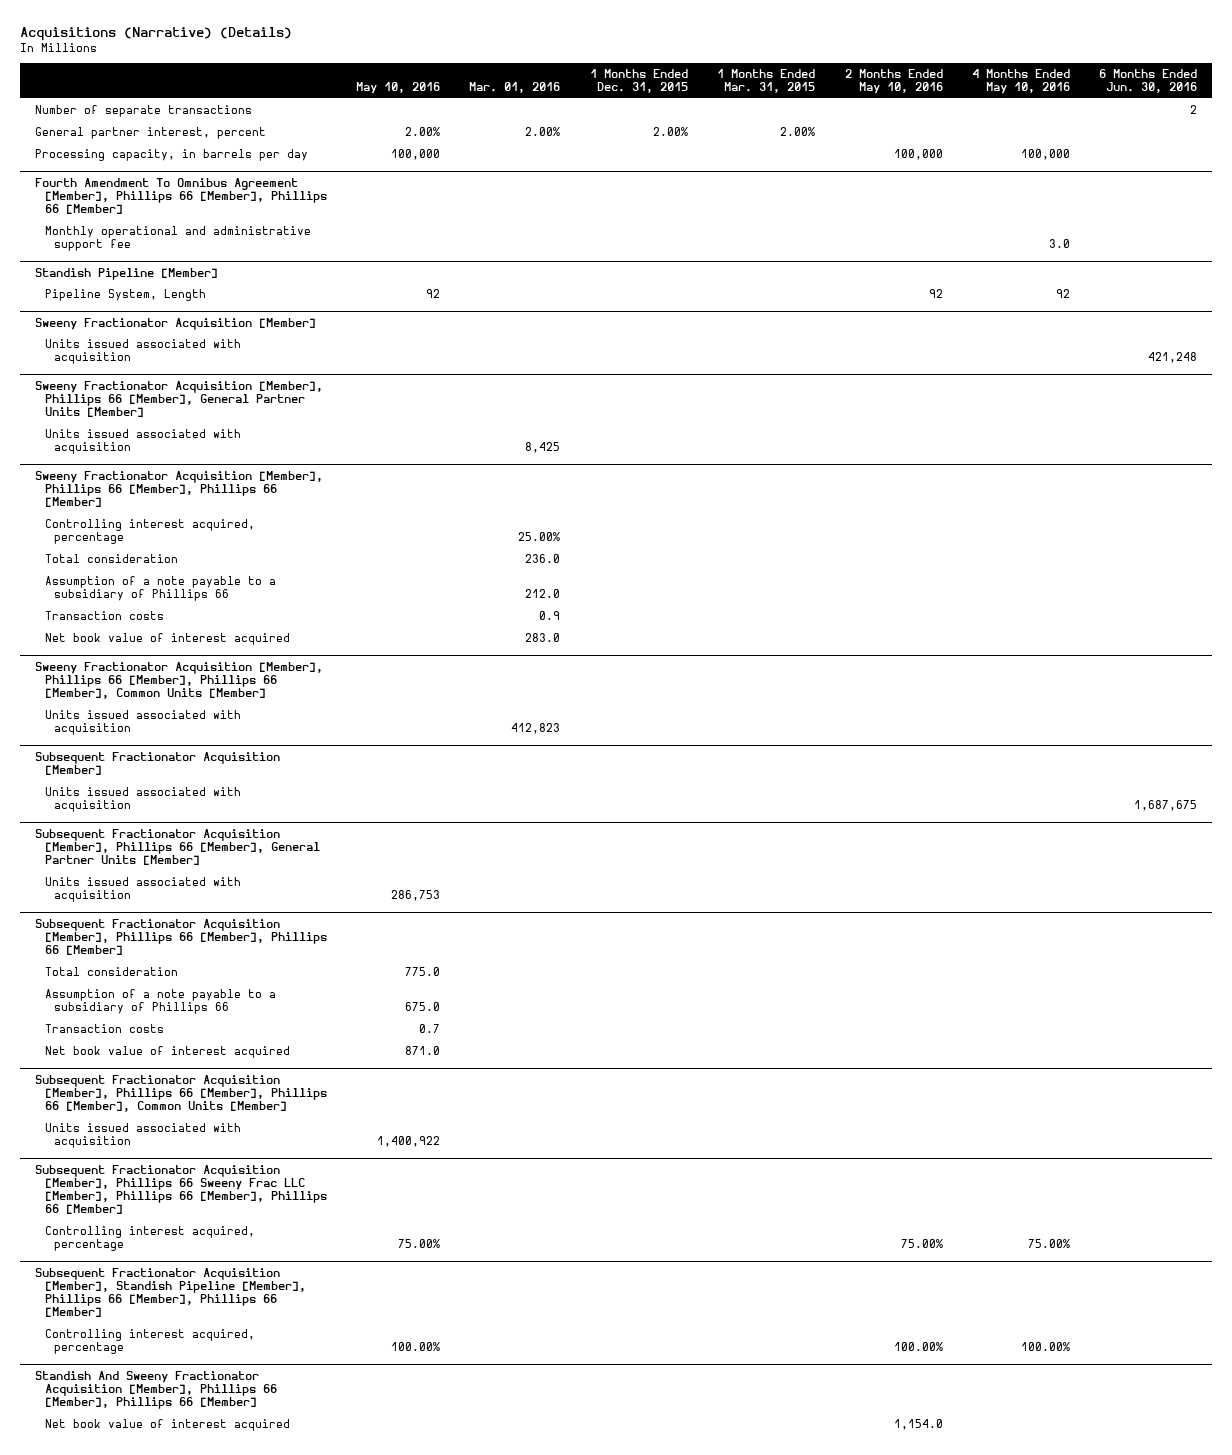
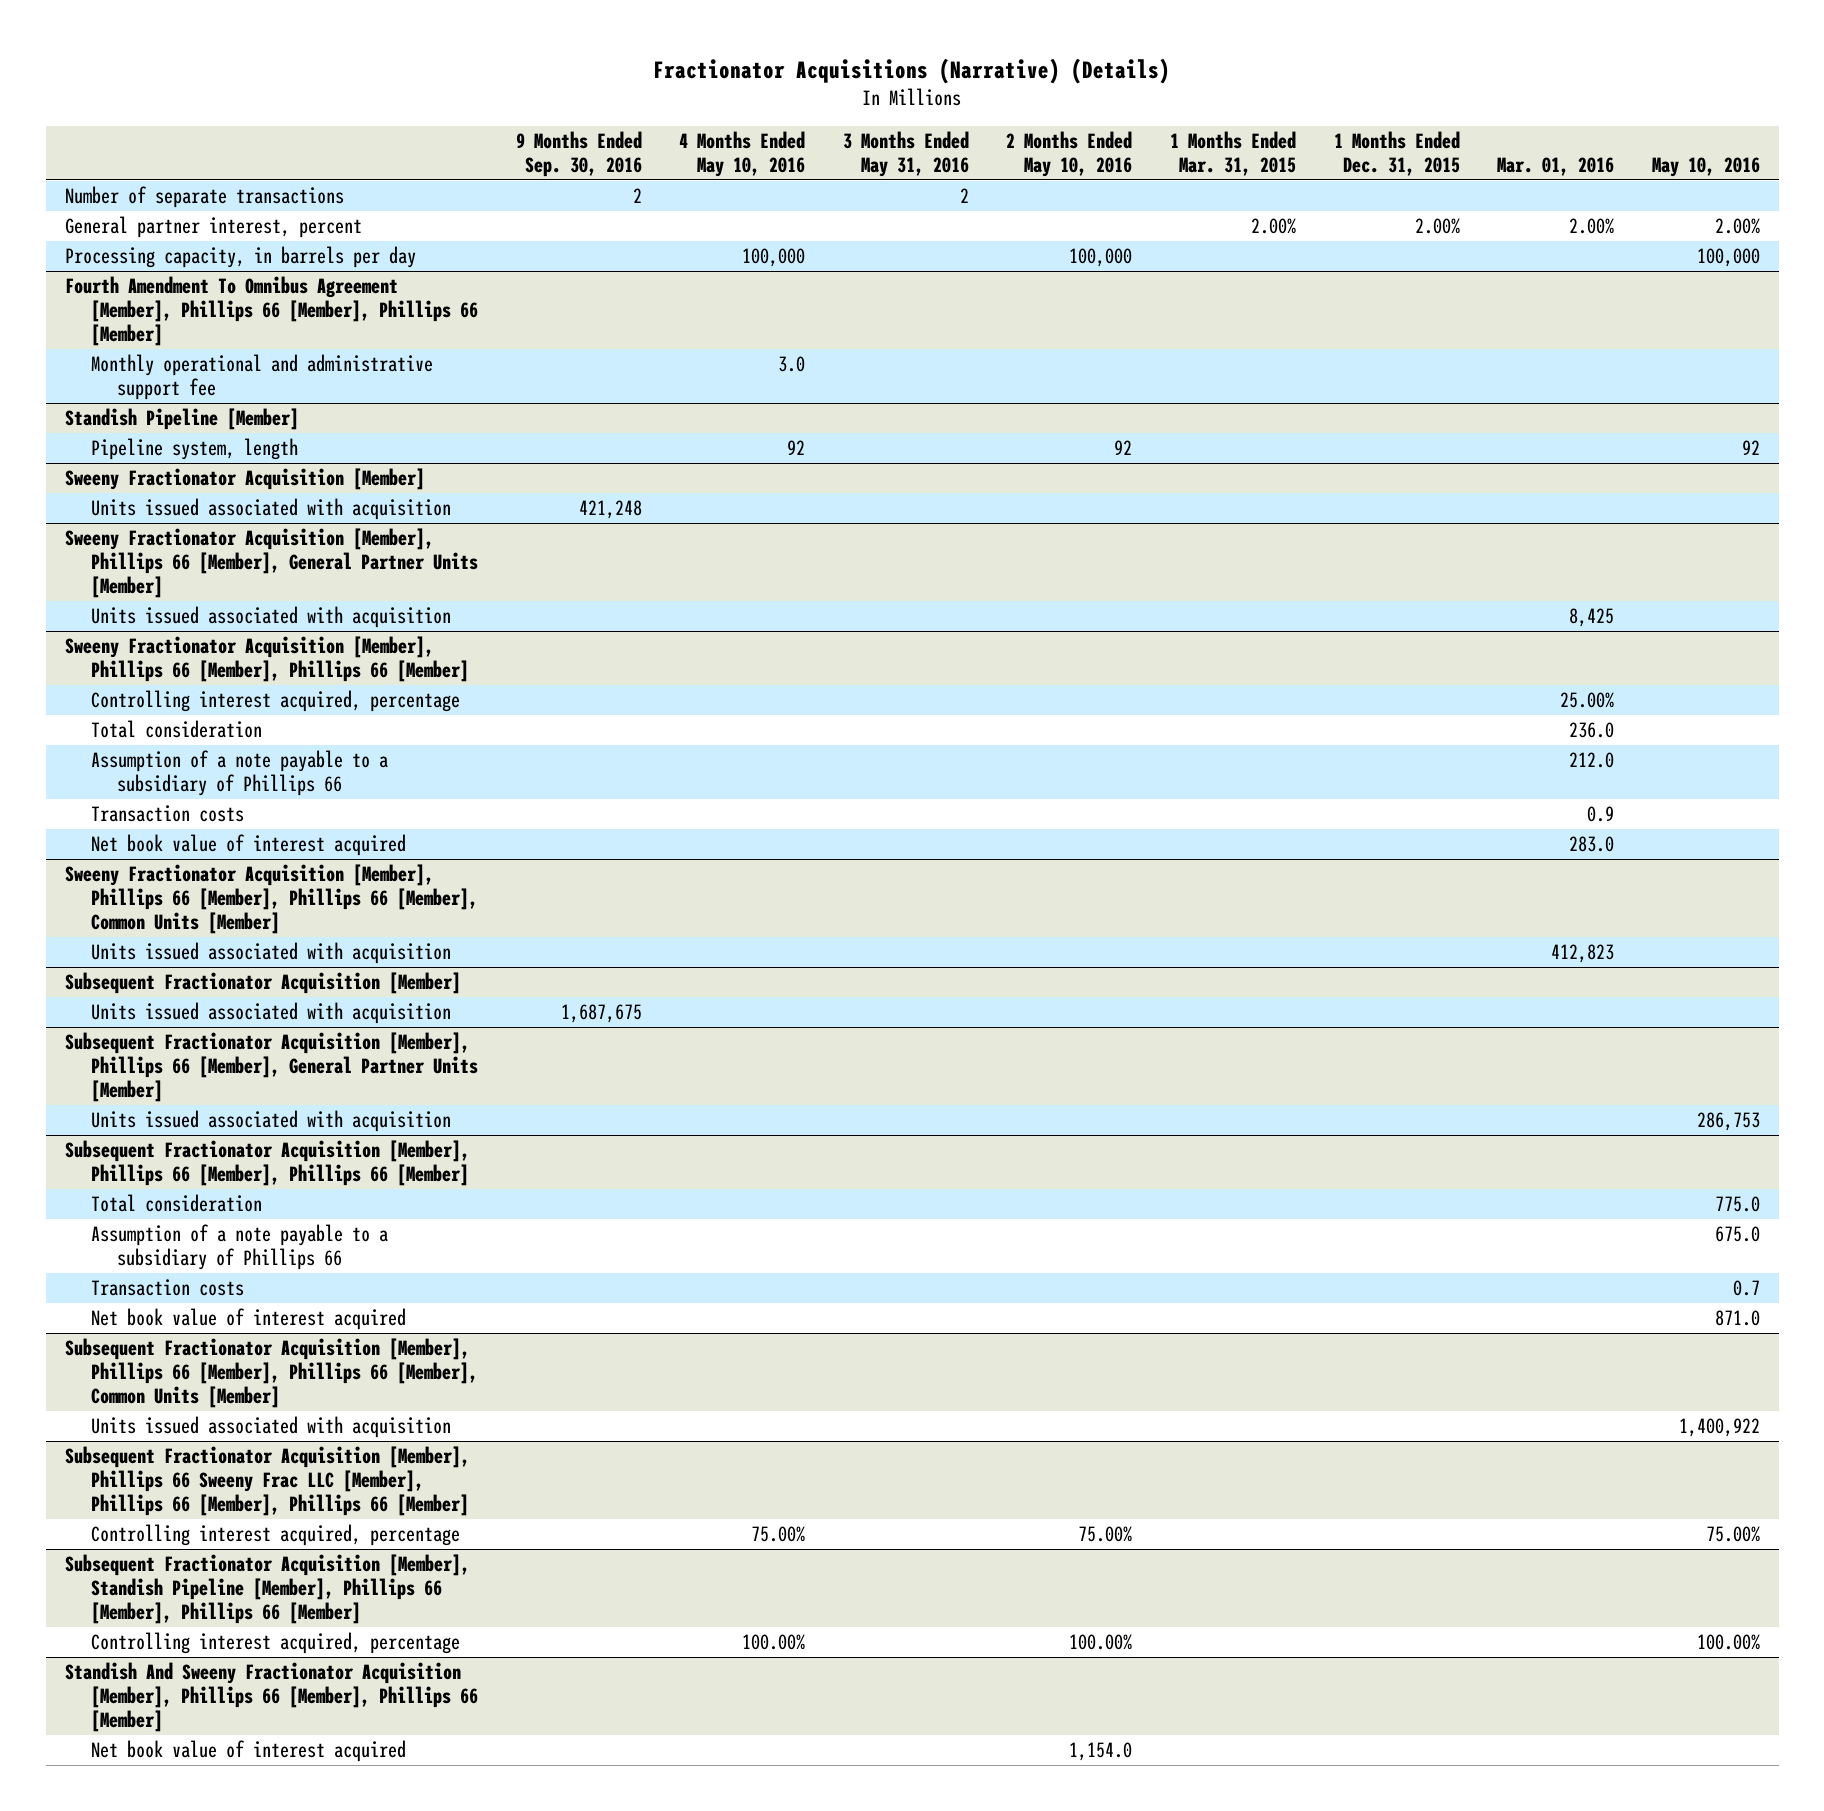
[20,27,293,42] Acquisitions (Narrative) (Details) -> [653,57,1171,84] Fractionator Acquisitions (Narrative) (Details)
[1099,68,1198,93] 6 Months Ended Jun. 30, 2016 -> none
none -> [515,130,642,178] 9 Months Ended Sep. 30, 2016
none -> [842,130,969,178] 3 Months Ended May 31, 2016
[44,289,206,302] Pipeline System, Length -> [91,437,299,460] Pipeline system, length

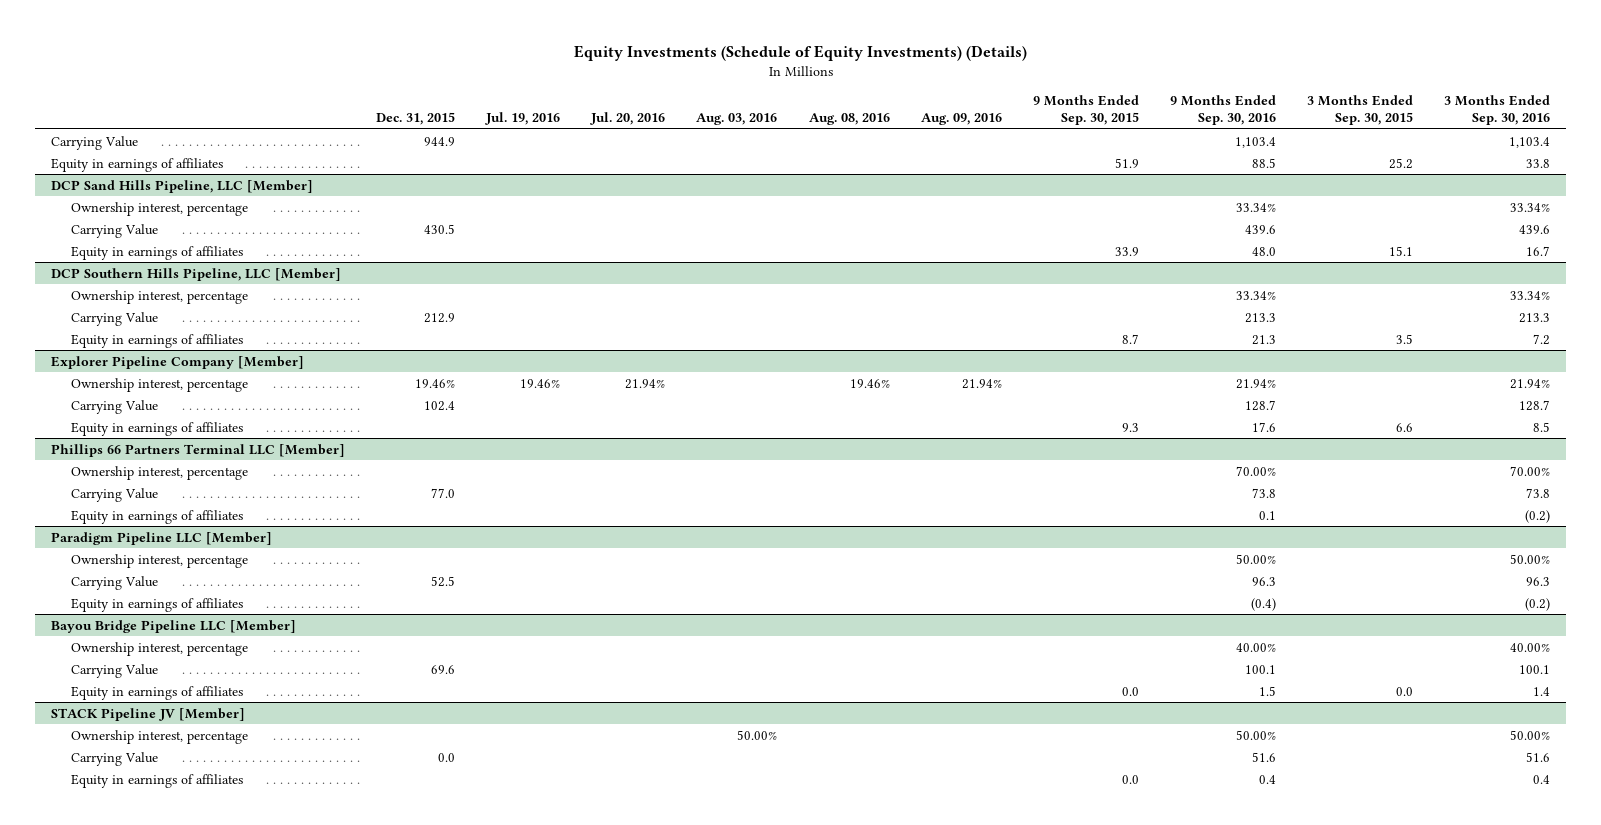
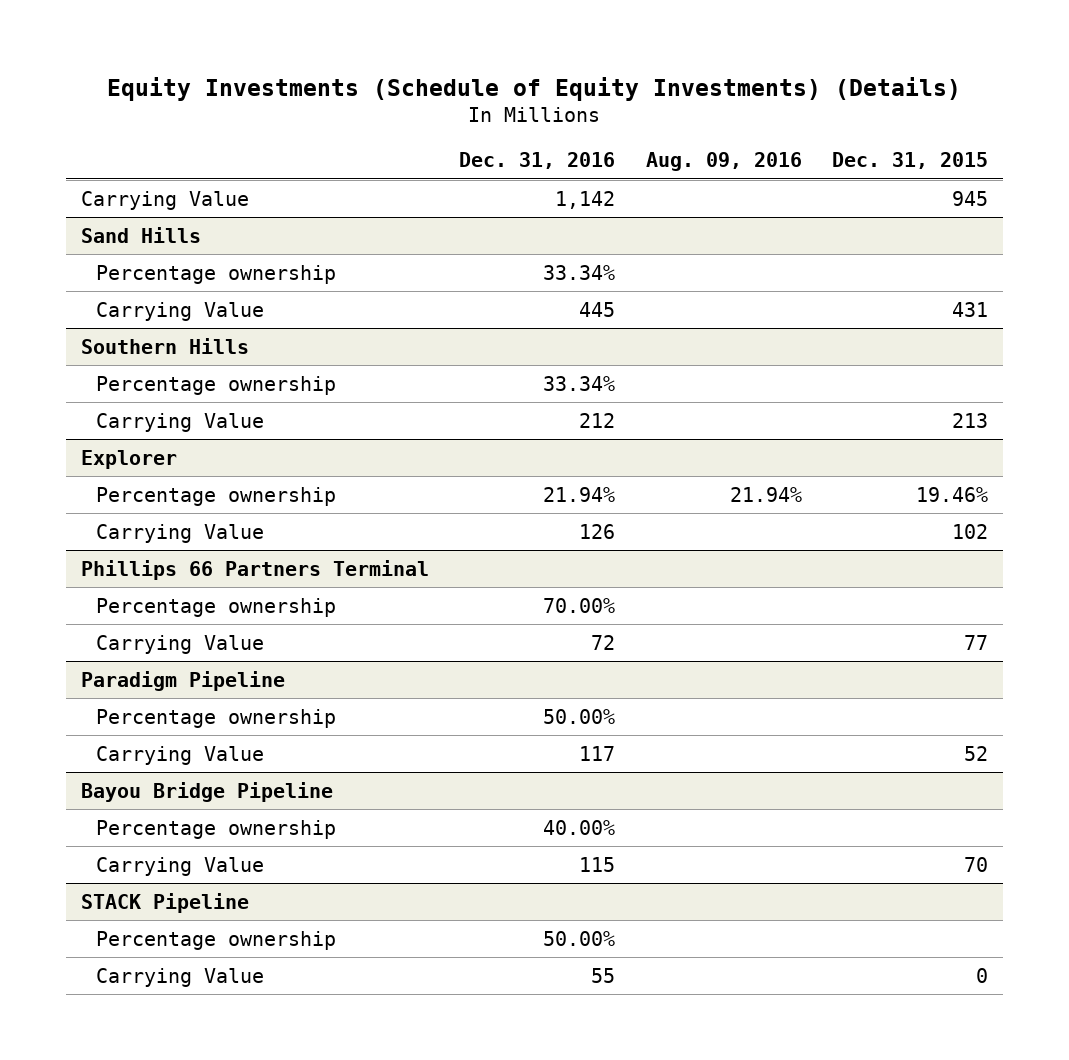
[485,112,561,126] Jul. 19, 2016 -> none
[590,112,666,126] Jul. 20, 2016 -> none
[696,113,778,126] Aug. 03, 2016 -> none
[808,113,890,126] Aug. 08, 2016 -> none
[1032,95,1139,126] 9 Months Ended Sep. 30, 2015 -> none
[1170,95,1277,126] 9 Months Ended Sep. 30, 2016 -> none
[1307,95,1414,126] 3 Months Ended Sep. 30, 2015 -> none
[1444,95,1551,126] 3 Months Ended Sep. 30, 2016 -> none
none -> [459,152,616,170] Dec. 31, 2016
[50,157,223,172] Equity in earnings of affiliates -> none
[71,245,244,260] Equity in earnings of affiliates -> none
[71,333,244,348] Equity in earnings of affiliates -> none
[71,421,244,436] Equity in earnings of affiliates -> none
[71,509,244,524] Equity in earnings of affiliates -> none
[71,597,244,612] Equity in earnings of affiliates -> none
[71,685,244,700] Equity in earnings of affiliates -> none
[71,773,244,788] Equity in earnings of affiliates -> none
[423,136,455,146] 944.9 -> [952,190,989,206] 945
[50,179,313,193] DCP Sand Hills Pipeline, LLC [Member] -> [80,226,201,243] Sand Hills
[71,201,249,216] Ownership interest, percentage -> [96,264,337,284] Percentage ownership
[423,223,455,234] 430.5 -> [952,301,989,317] 431
[50,267,341,281] DCP Southern Hills Pipeline, LLC [Member] -> [80,337,249,354] Southern Hills
[71,289,249,304] Ownership interest, percentage -> [96,375,337,395] Percentage ownership
[423,312,455,323] 212.9 -> [952,412,989,428] 213
[50,355,304,369] Explorer Pipeline Company [Member] -> [80,449,177,469] Explorer
[71,377,249,392] Ownership interest, percentage -> [96,486,337,506] Percentage ownership
[423,400,455,411] 102.4 -> [952,523,989,539] 102
[50,443,345,457] Phillips 66 Partners Terminal LLC [Member] -> [80,559,429,580] Phillips 66 Partners Terminal
[71,465,249,480] Ownership interest, percentage -> [96,597,337,617] Percentage ownership
[430,487,455,498] 77.0 -> [964,634,989,650] 77
[50,531,272,545] Paradigm Pipeline LLC [Member] -> [80,670,285,691] Paradigm Pipeline
[71,553,249,568] Ownership interest, percentage -> [96,708,337,728] Percentage ownership
[430,575,455,587] 52.5 -> [964,745,989,761] 52
[50,619,296,633] Bayou Bridge Pipeline LLC [Member] -> [80,781,333,802] Bayou Bridge Pipeline
[71,641,249,656] Ownership interest, percentage -> [96,819,337,839] Percentage ownership
[430,664,455,674] 69.6 -> [964,856,989,872] 70
[50,707,245,721] STACK Pipeline JV [Member] -> [80,892,249,913] STACK Pipeline
[71,729,249,744] Ownership interest, percentage -> [96,930,337,950] Percentage ownership
[437,752,455,762] 0.0 -> [976,967,989,983] 0

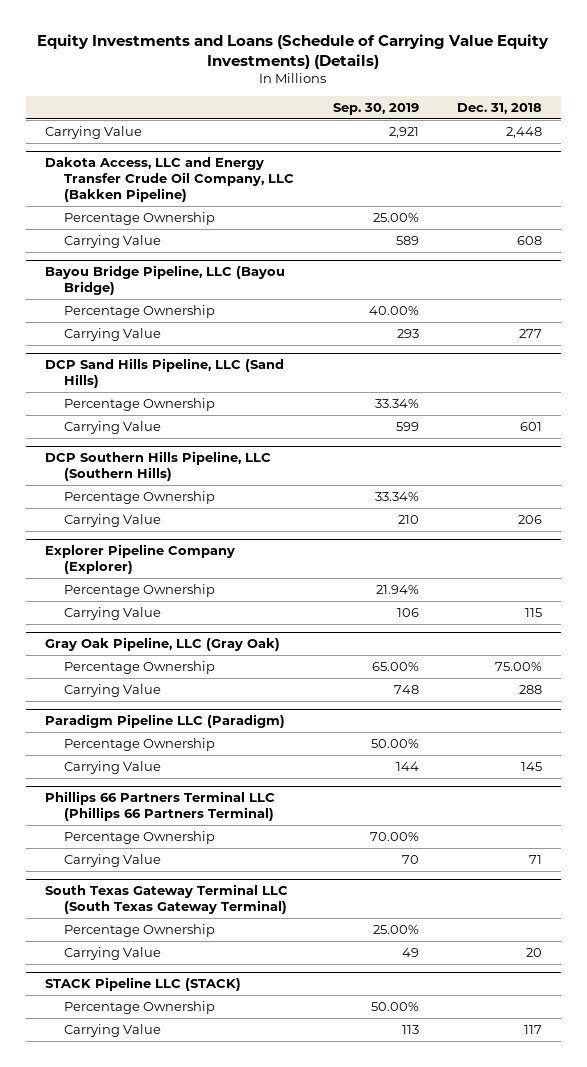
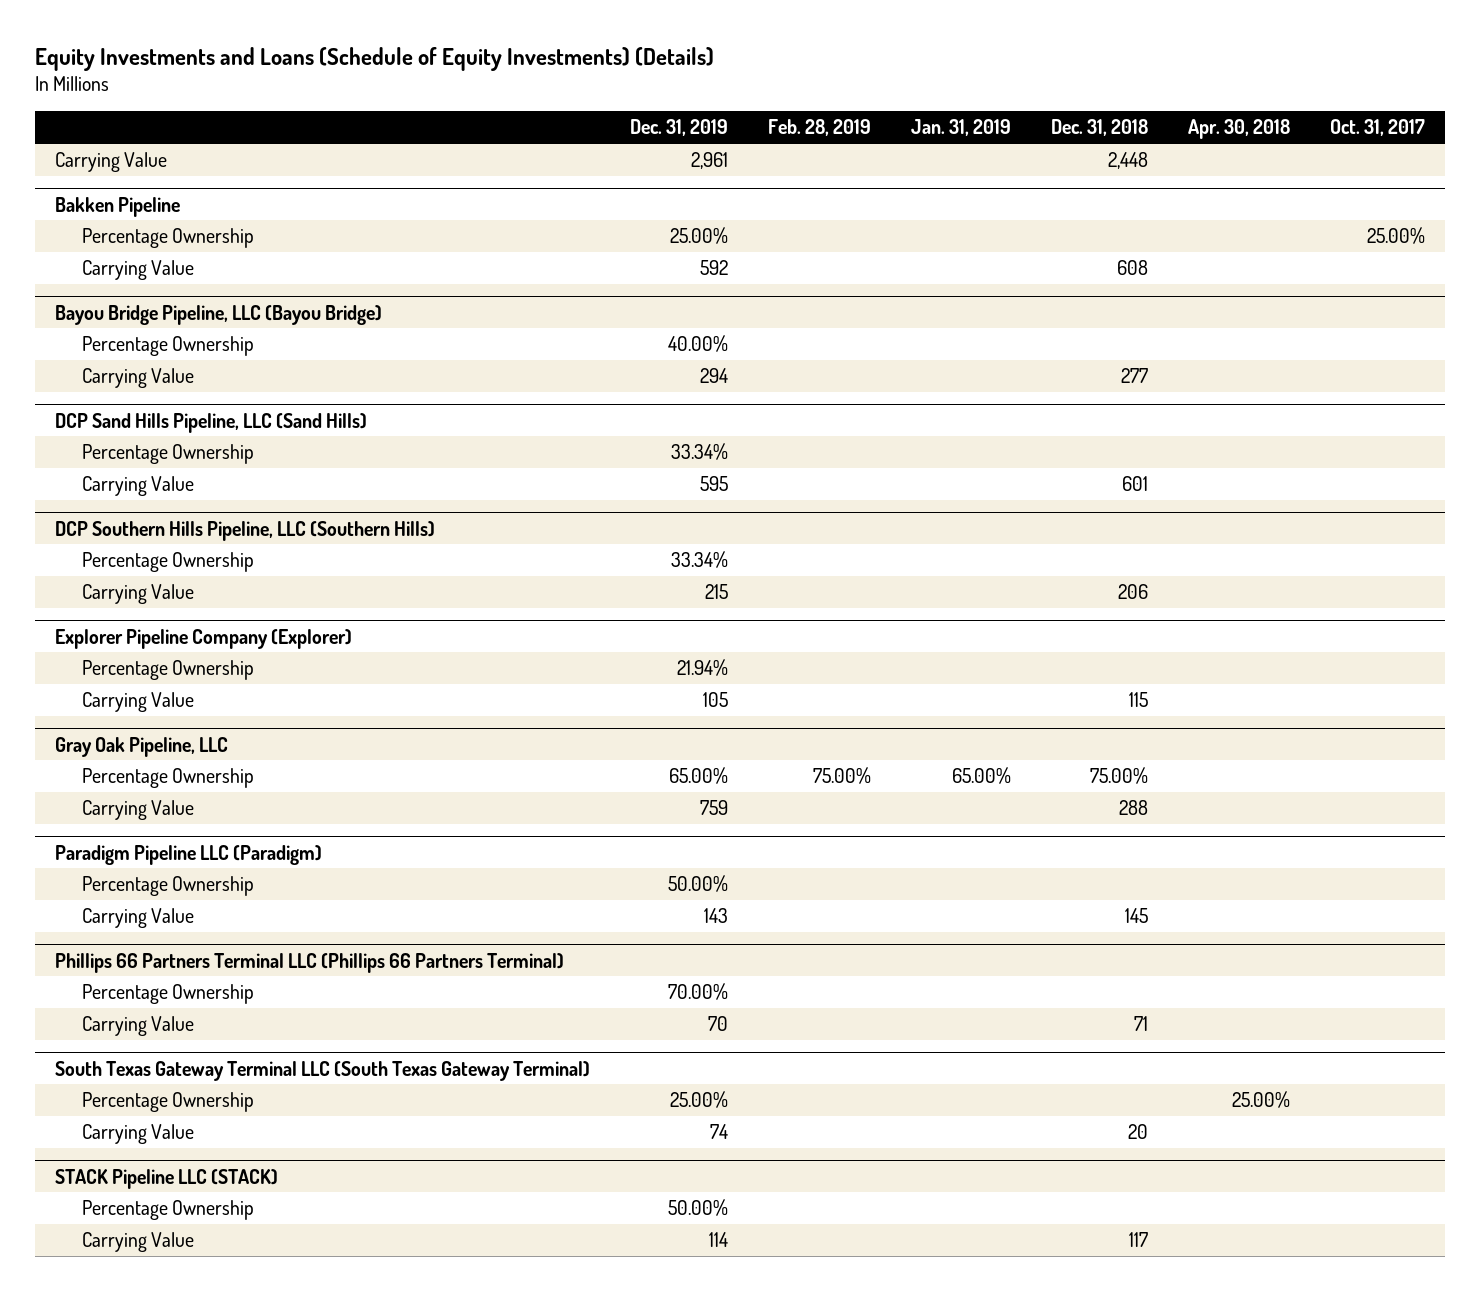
[37,33,550,69] Equity Investments and Loans (Schedule of Carrying Value Equity Investments) (Details) -> [34,46,714,71] Equity Investments and Loans (Schedule of Equity Investments) (Details)
[332,102,419,115] Sep. 30, 2019 -> none
none -> [629,119,728,137] Dec. 31, 2019
none -> [767,119,871,137] Feb. 28, 2019
none -> [911,119,1012,137] Jan. 31, 2019
none -> [1188,119,1291,140] Apr. 30, 2018
none -> [1330,119,1426,137] Oct. 31, 2017
[44,156,295,203] Dakota Access, LLC and Energy Transfer Crude Oil Company, LLC (Bakken Pipeline) -> [54,196,180,217] Bakken Pipeline
[44,636,280,651] Gray Oak Pipeline, LLC (Gray Oak) -> [54,736,228,757] Gray Oak Pipeline, LLC

